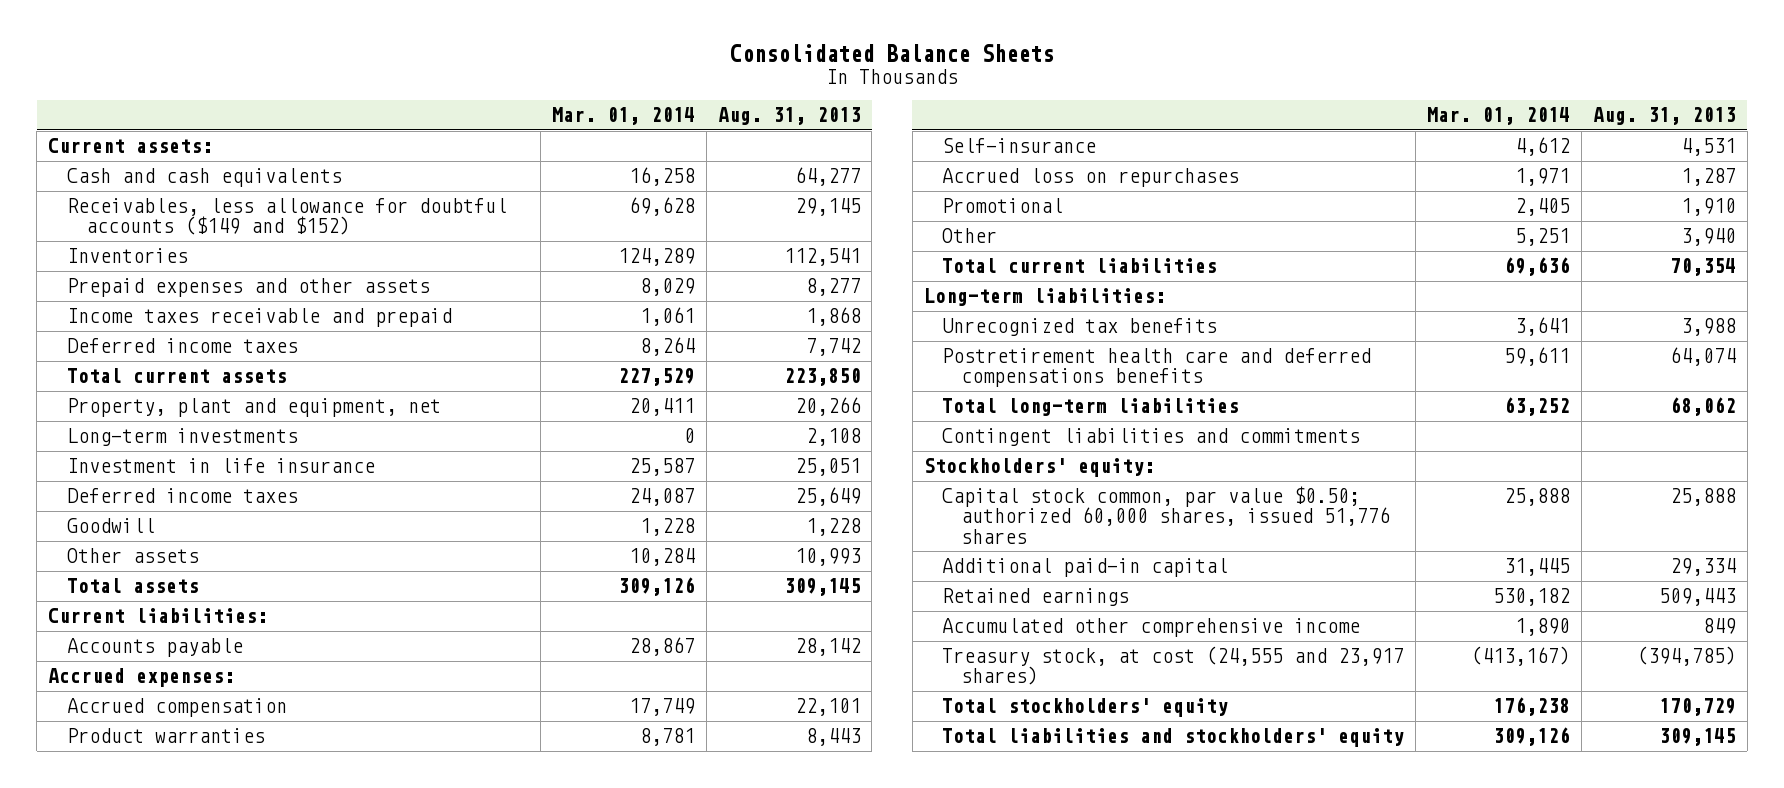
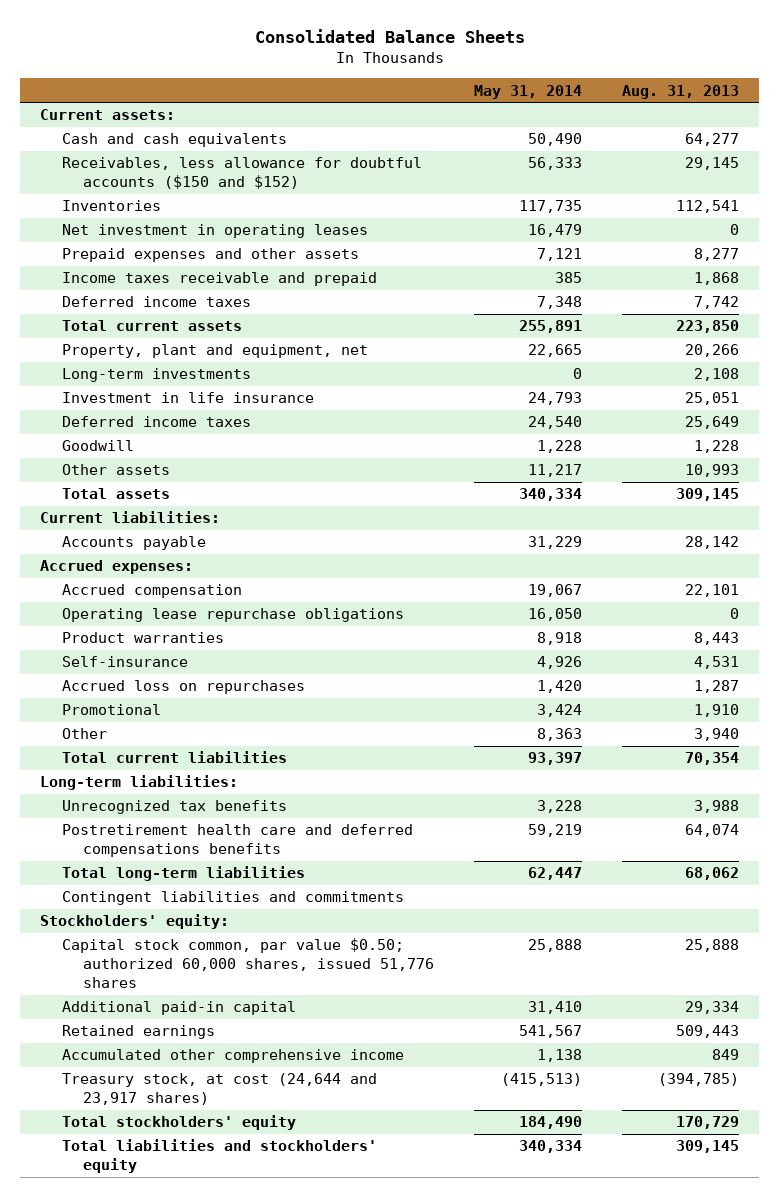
[551,107,695,126] Mar. 01, 2014 -> none
none -> [474,84,583,99] May 31, 2014
[66,198,507,236] Receivables, less allowance for doubtful accounts ($149 and $152) -> [61,157,422,190] Receivables, less allowance for doubtful accounts ($150 and $152)
none -> [61,224,368,239] Net investment in operating leases
none -> [61,608,404,623] Operating lease repurchase obligations
[942,646,1405,686] Treasury stock, at cost (24,555 and 23,917 shares) -> [61,1073,377,1106] Treasury stock, at cost (24,644 and 23,917 shares)

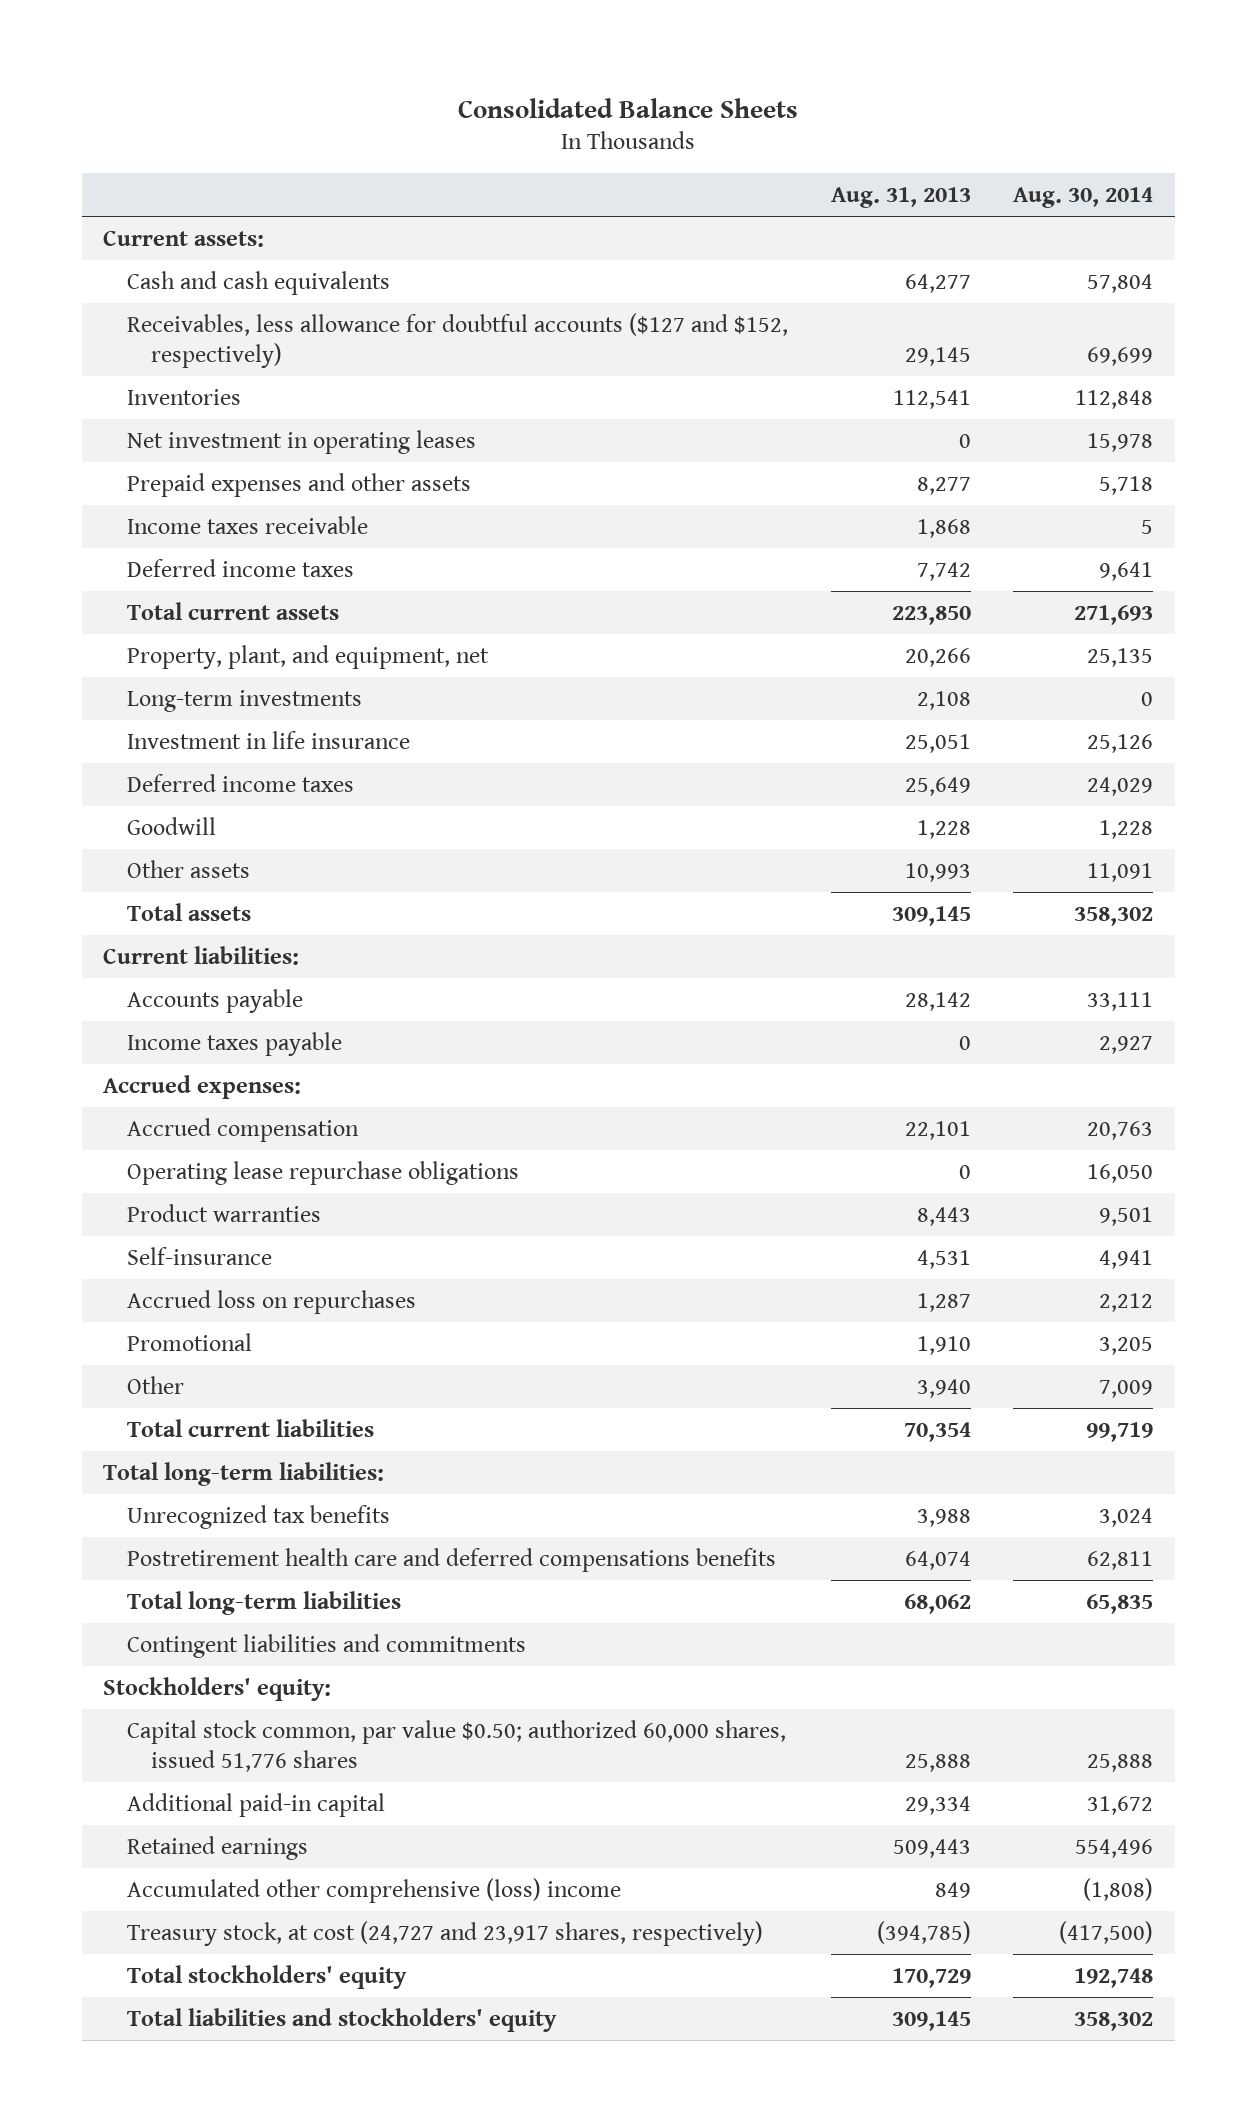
[474,84,583,99] May 31, 2014 -> none
none -> [1013,186,1154,208] Aug. 30, 2014
[61,157,422,190] Receivables, less allowance for doubtful accounts ($150 and $152) -> [126,312,788,368] Receivables, less allowance for doubtful accounts ($127 and $152, respectively)
[61,272,377,287] Income taxes receivable and prepaid -> [126,515,368,534] Income taxes receivable
[61,344,368,359] Property, plant and equipment, net -> [126,644,489,669] Property, plant, and equipment, net
none -> [126,1031,342,1056] Income taxes payable
[40,775,239,791] Long-term liabilities: -> [102,1461,384,1486] Total long-term liabilities:
[61,1049,404,1064] Accumulated other comprehensive income -> [126,1877,621,1903] Accumulated other comprehensive (loss) income
[61,1073,377,1106] Treasury stock, at cost (24,644 and 23,917 shares) -> [126,1920,763,1946] Treasury stock, at cost (24,727 and 23,917 shares, respectively)

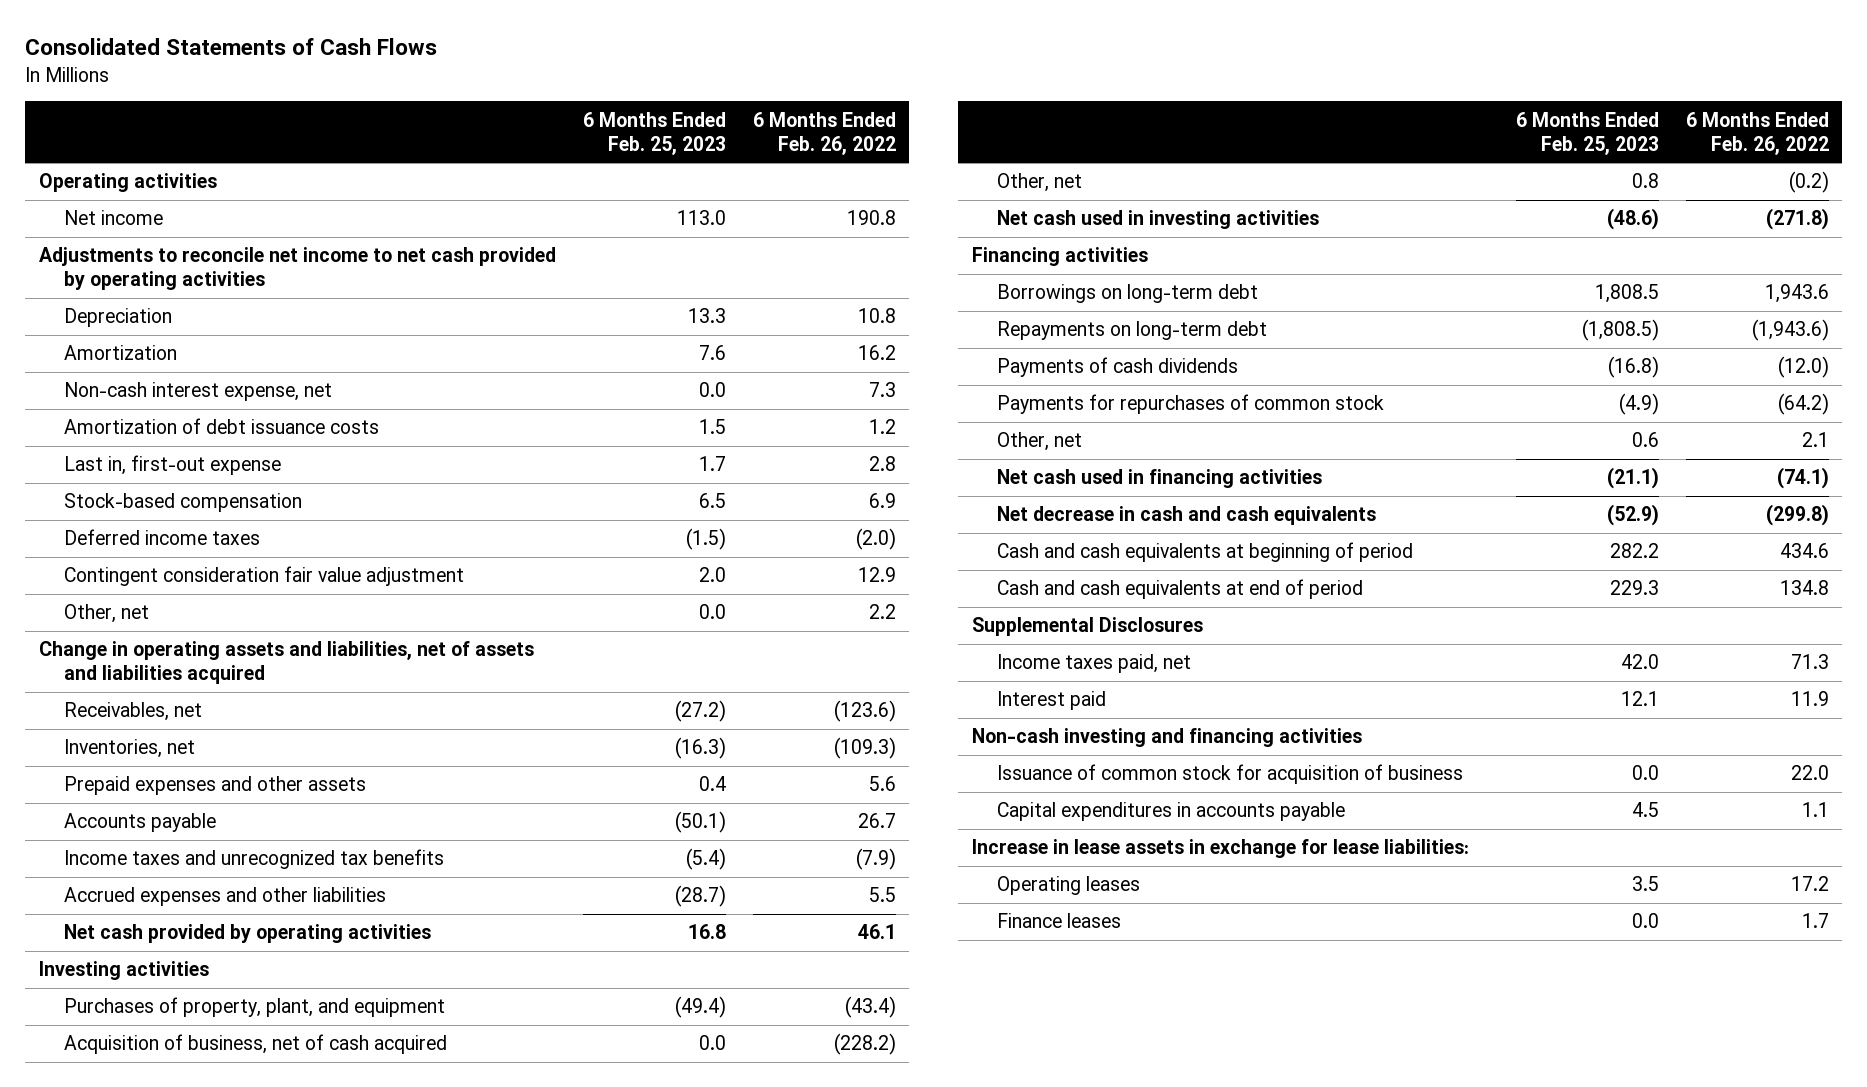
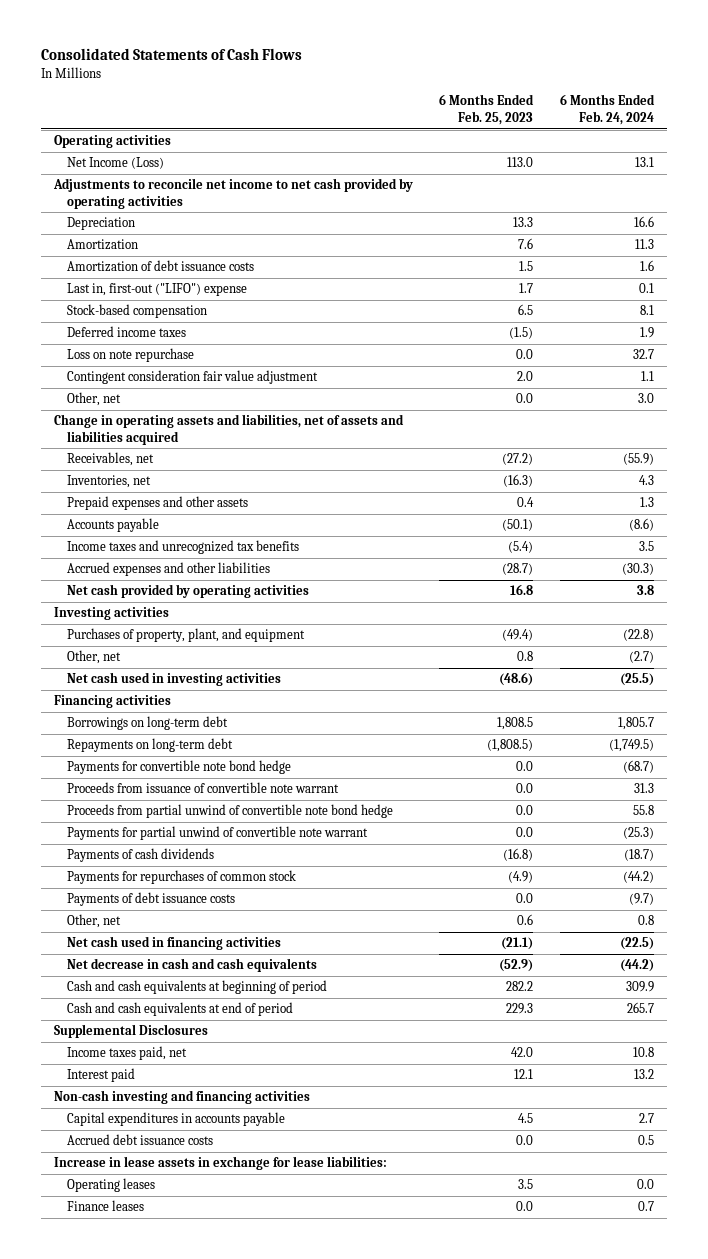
[752,111,896,155] 6 Months Ended Feb. 26, 2022 -> none
none -> [559,94,655,125] 6 Months Ended Feb. 24, 2024
[63,210,163,226] Net income -> [67,157,165,170] Net Income (Loss)
[63,382,332,402] Non-cash interest expense, net -> none
[63,455,281,476] Last in, first-out expense -> [67,283,248,297] Last in, first-out ("LIFO") expense
none -> [67,348,195,363] Loss on note repurchase
[63,1034,447,1055] Acquisition of business, net of cash acquired -> none
none -> [67,760,292,775] Payments for convertible note bond hedge
none -> [67,782,340,794] Proceeds from issuance of convertible note warrant
none -> [67,804,394,819] Proceeds from partial unwind of convertible note bond hedge
none -> [67,826,369,841] Payments for partial unwind of convertible note warrant
none -> [67,892,236,907] Payments of debt issuance costs
[997,764,1464,785] Issuance of common stock for acquisition of business -> none
none -> [67,1134,214,1146] Accrued debt issuance costs

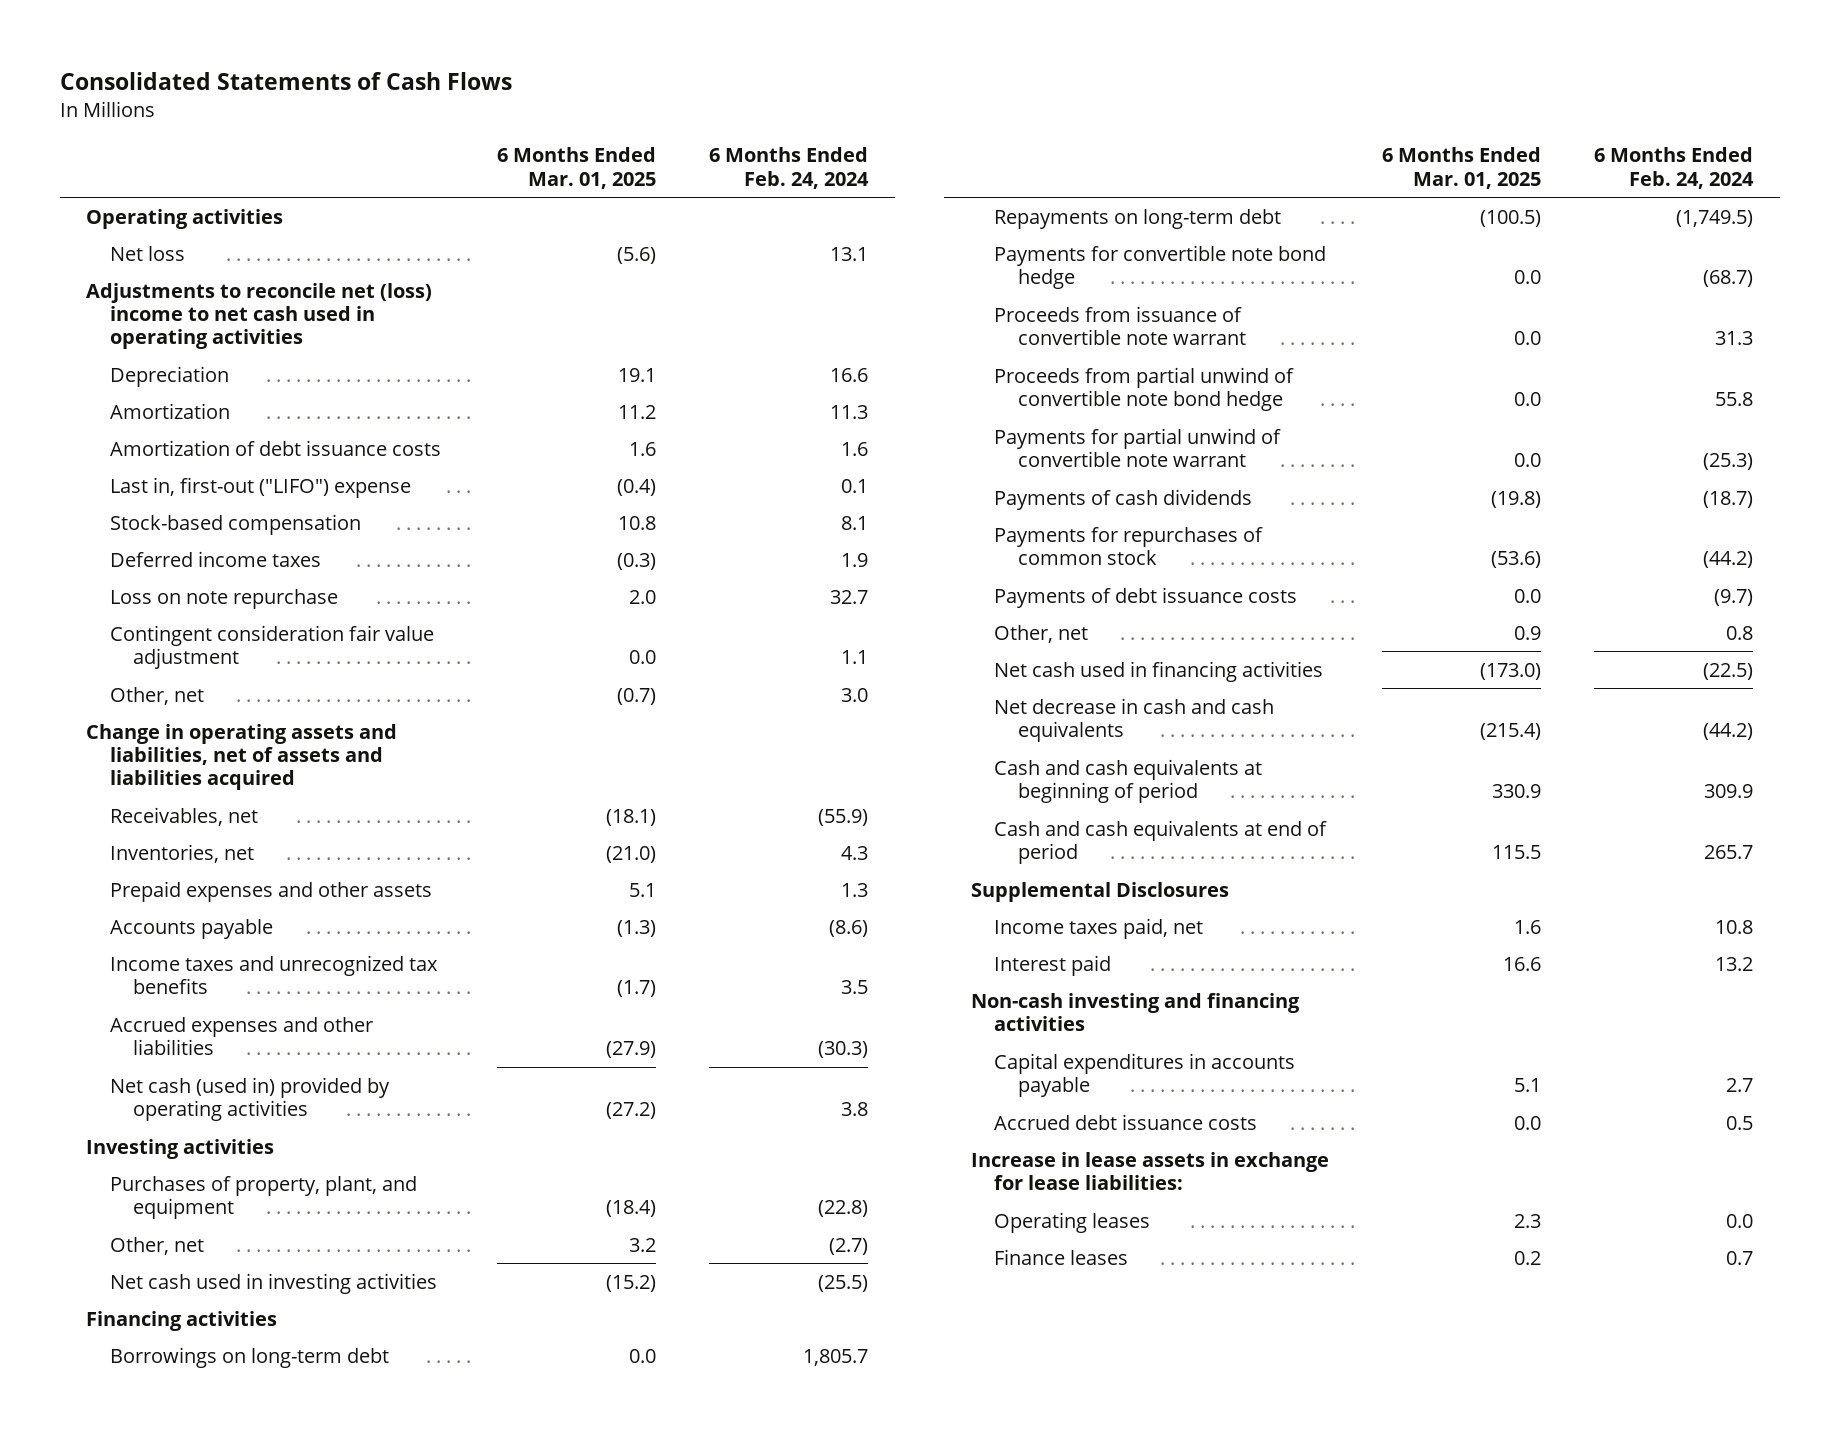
[439,94,535,125] 6 Months Ended Feb. 25, 2023 -> none
none -> [497,147,657,189] 6 Months Ended Mar. 01, 2025
[67,157,165,170] Net Income (Loss) -> [109,245,185,261] Net loss
[52,178,413,209] Adjustments to reconcile net income to net cash provided by operating activities -> [86,282,433,350] Adjustments to reconcile net (loss) income to net cash used in operating activities
[67,584,310,599] Net cash provided by operating activities -> [109,1076,390,1121] Net cash (used in) provided by operating activities

